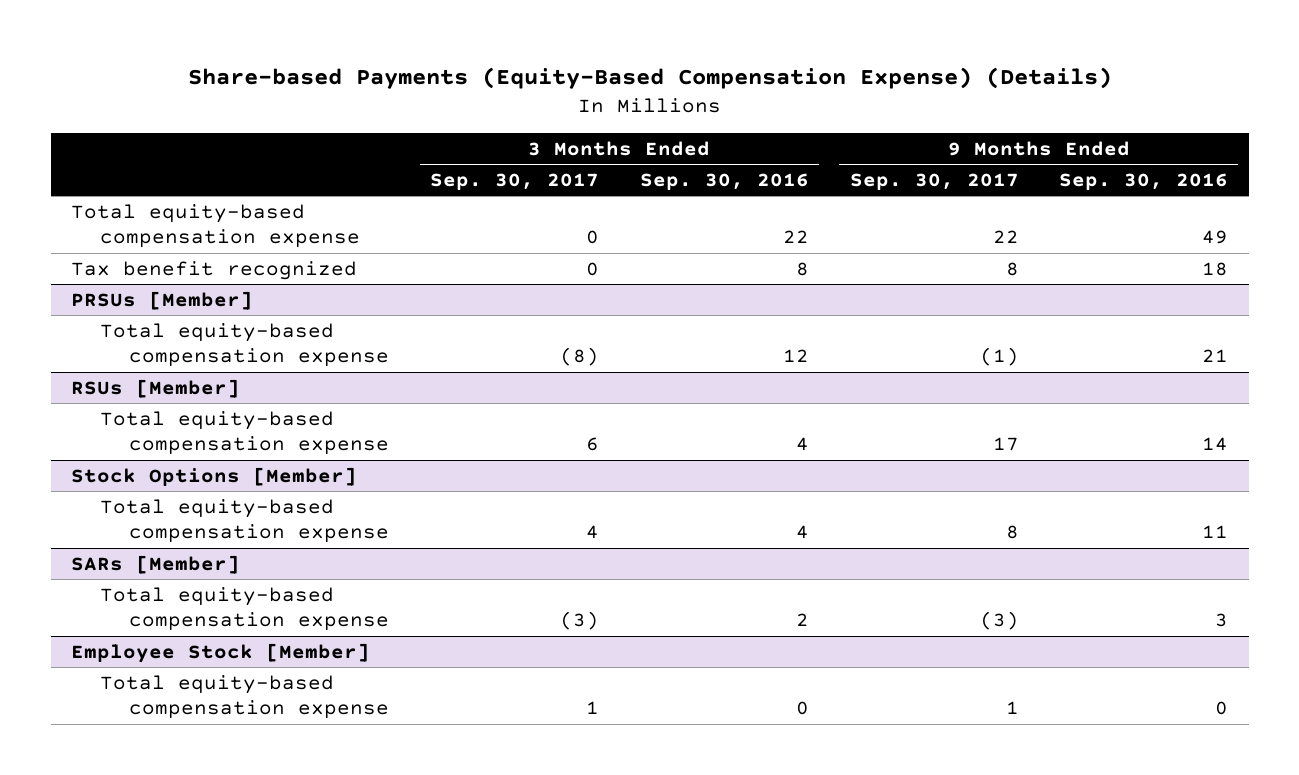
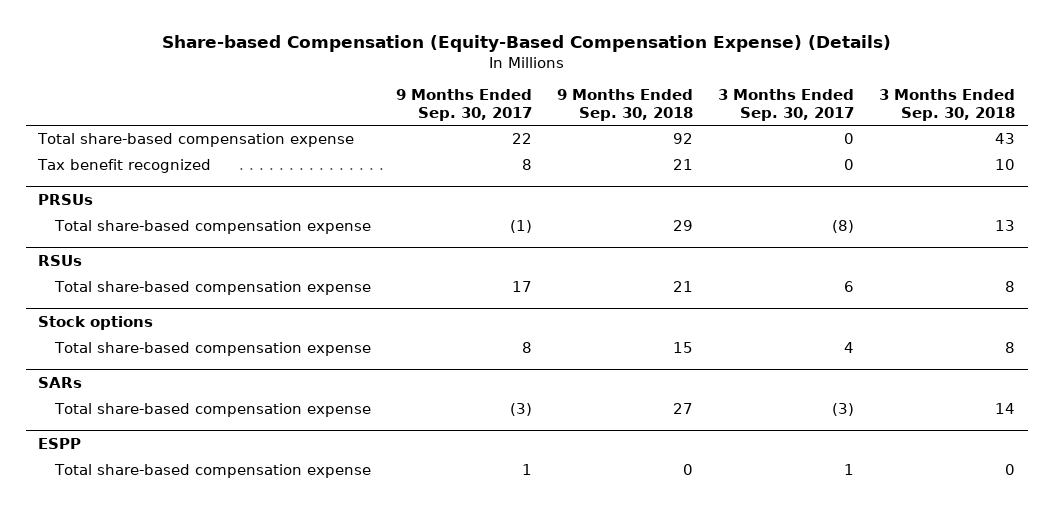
[187,66,1112,89] Share-based Payments (Equity-Based Compensation Expense) (Details) -> [161,35,891,53] Share-based Compensation (Equity-Based Compensation Expense) (Details)
[639,172,809,190] Sep. 30, 2016 -> none
[1059,172,1229,190] Sep. 30, 2016 -> none
none -> [557,89,694,121] 9 Months Ended Sep. 30, 2018
none -> [879,89,1016,121] 3 Months Ended Sep. 30, 2018
[71,203,361,249] Total equity-based compensation expense -> [37,133,355,148] Total share-based compensation expense
[71,290,254,310] PRSUs [Member] -> [38,193,94,205] PRSUs
[100,322,390,368] Total equity-based compensation expense -> [54,220,372,235] Total share-based compensation expense
[71,378,241,398] RSUs [Member] -> [38,254,83,266] RSUs
[100,410,390,456] Total equity-based compensation expense -> [54,281,372,296] Total share-based compensation expense
[71,466,358,486] Stock Options [Member] -> [38,315,154,330] Stock options
[100,498,390,544] Total equity-based compensation expense -> [54,342,372,357] Total share-based compensation expense
[71,554,241,574] SARs [Member] -> [38,376,83,388] SARs
[100,586,390,632] Total equity-based compensation expense -> [54,403,372,418] Total share-based compensation expense
[71,642,371,663] Employee Stock [Member] -> [38,437,82,449] ESPP
[100,674,390,720] Total equity-based compensation expense -> [54,464,372,479] Total share-based compensation expense

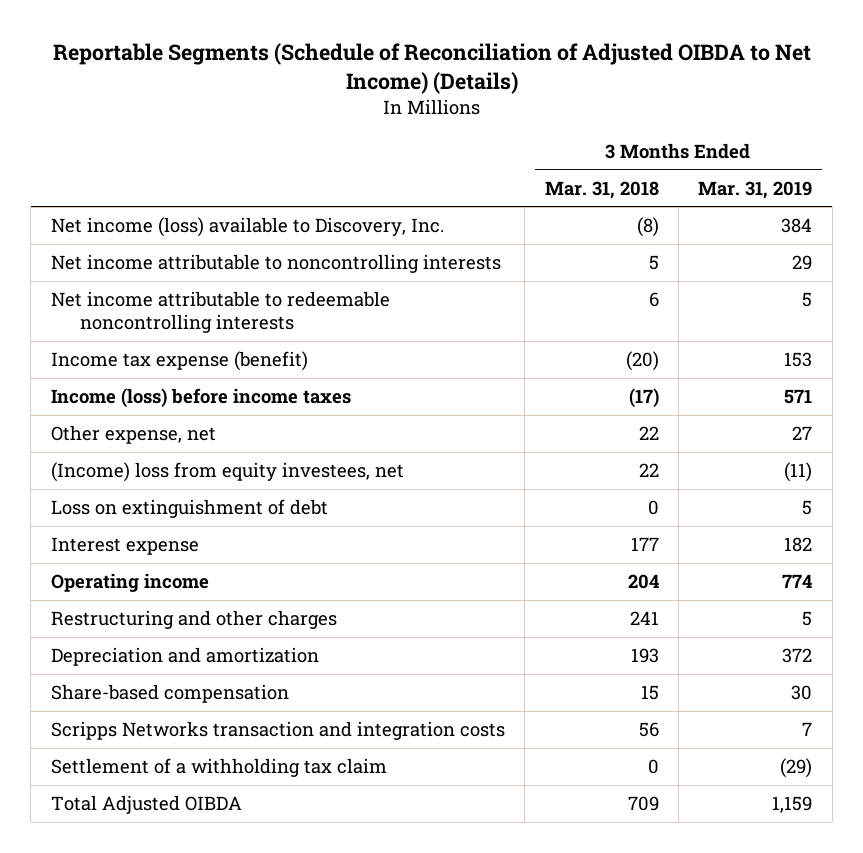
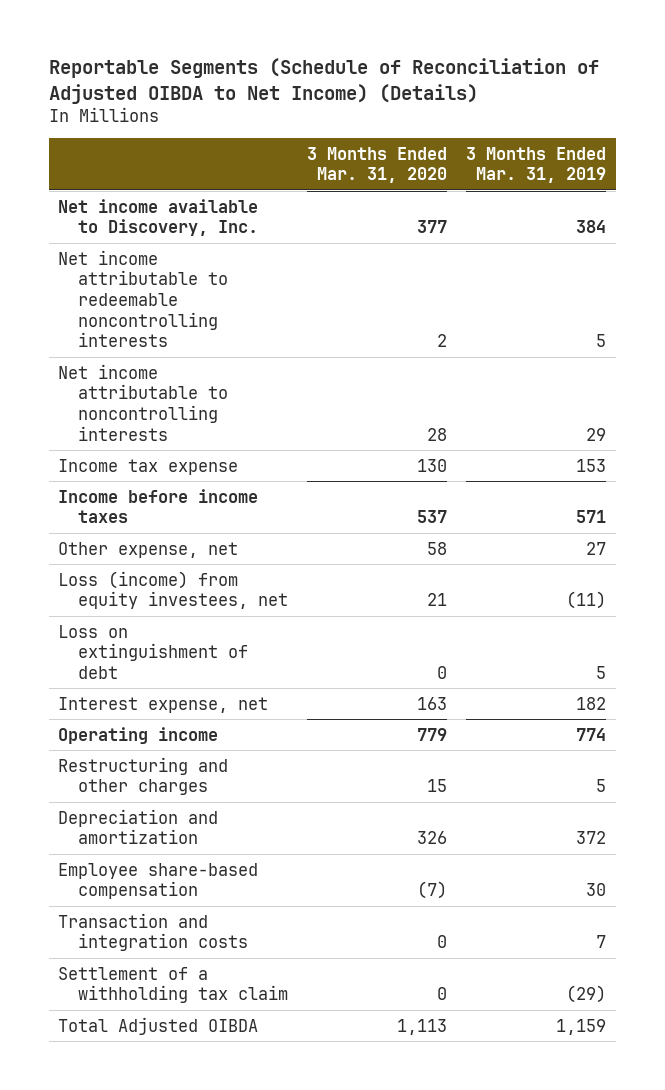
[544,180,659,199] Mar. 31, 2018 -> none
none -> [307,146,448,184] 3 Months Ended Mar. 31, 2020
[50,217,444,238] Net income (loss) available to Discovery, Inc. -> [58,198,259,237] Net income available to Discovery, Inc.
[50,254,501,274] Net income attributable to noncontrolling interests -> [58,363,228,441] Net income attributable to noncontrolling interests
[50,351,308,372] Income tax expense (benefit) -> [58,458,239,475] Income tax expense
[50,388,351,409] Income (loss) before income taxes -> [58,488,259,524] Income before income taxes
[50,462,404,483] (Income) loss from equity investees, net -> [58,570,288,610] Loss (income) from equity investees, net
[50,537,199,556] Interest expense -> [58,696,269,713] Interest expense, net
[50,684,289,704] Share-based compensation -> [58,862,259,900] Employee share-based compensation
[50,721,505,741] Scripps Networks transaction and integration costs -> [58,912,248,952] Transaction and integration costs

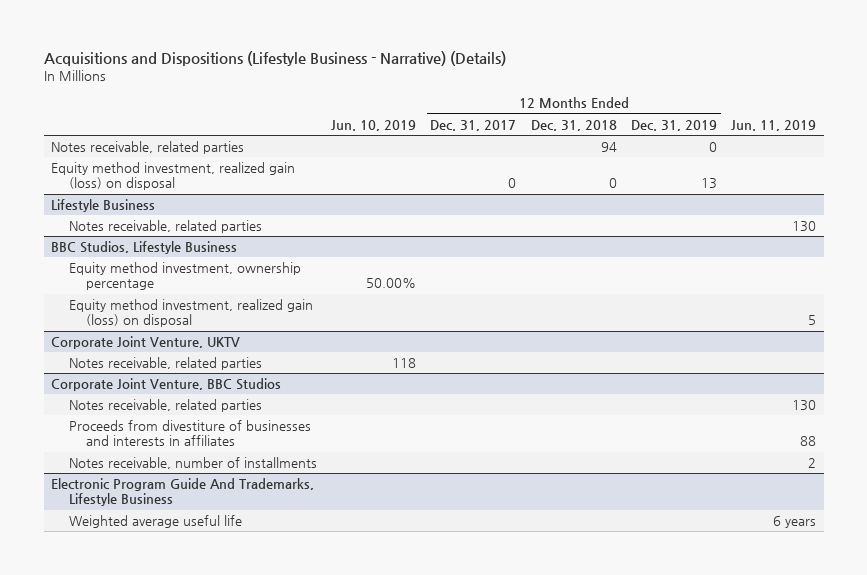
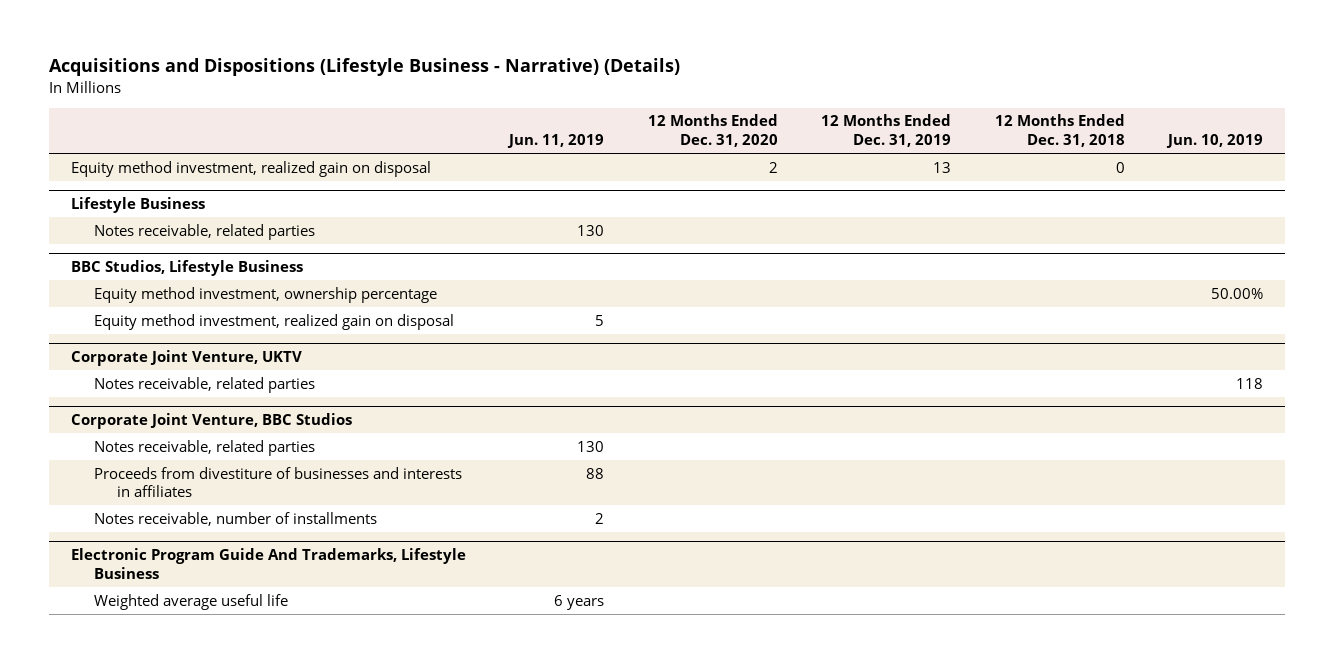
[430,119,517,131] Dec. 31, 2017 -> none
none -> [647,114,778,148] 12 Months Ended Dec. 31, 2020
[50,141,244,155] Notes receivable, related parties -> none
[50,162,295,191] Equity method investment, realized gain (loss) on disposal -> [70,160,431,177] Equity method investment, realized gain on disposal
[68,299,313,328] Equity method investment, realized gain (loss) on disposal -> [93,313,454,330] Equity method investment, realized gain on disposal

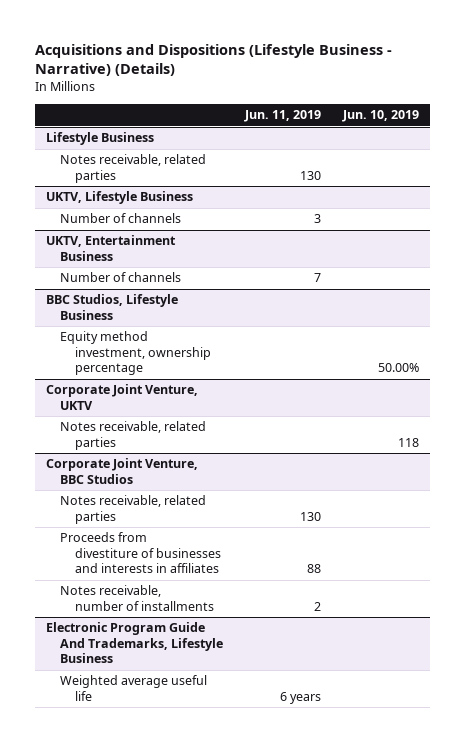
[647,114,778,148] 12 Months Ended Dec. 31, 2020 -> none
[821,114,952,148] 12 Months Ended Dec. 31, 2019 -> none
[994,114,1125,148] 12 Months Ended Dec. 31, 2018 -> none
[70,160,431,177] Equity method investment, realized gain on disposal -> none
none -> [45,191,193,205] UKTV, Lifestyle Business
none -> [60,213,182,224] Number of channels
none -> [45,235,176,261] UKTV, Entertainment Business
none -> [60,272,182,283] Number of channels
[93,313,454,330] Equity method investment, realized gain on disposal -> none

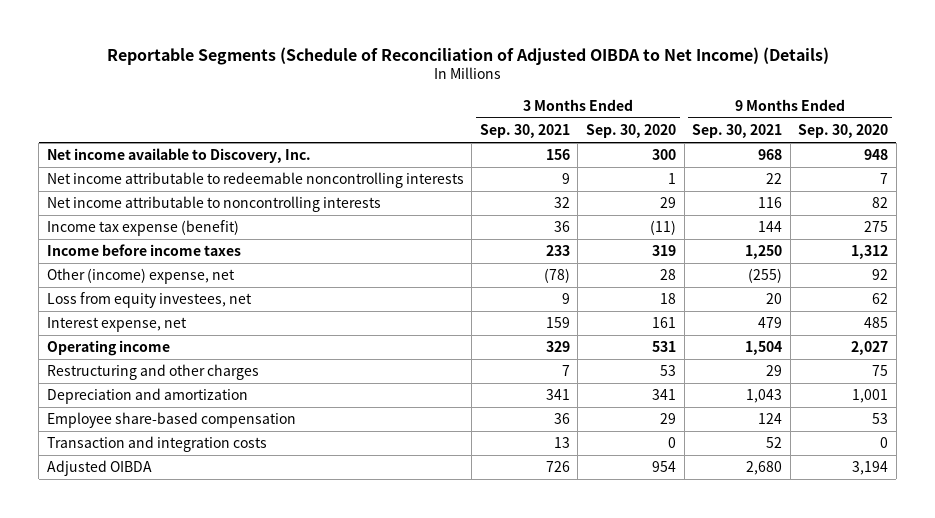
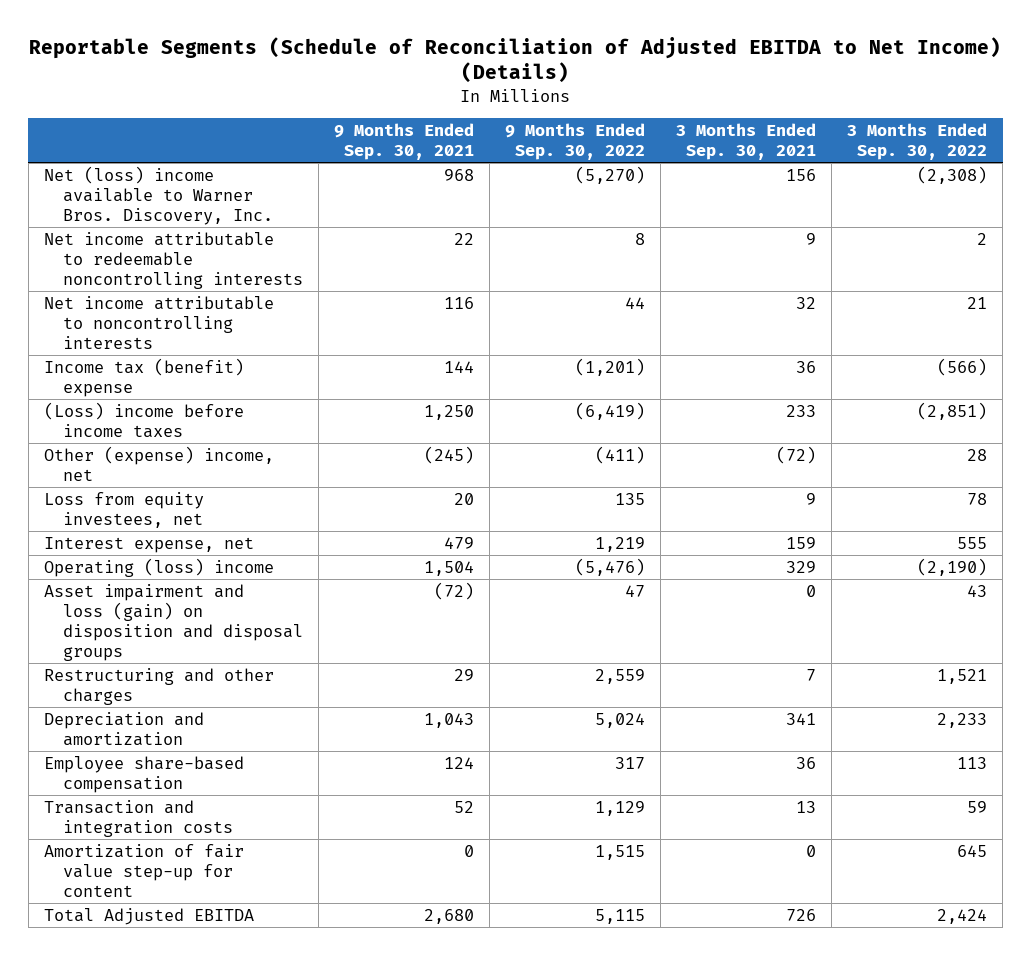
[106,46,829,65] Reportable Segments (Schedule of Reconciliation of Adjusted OIBDA to Net Income) (Details) -> [29,36,1002,84] Reportable Segments (Schedule of Reconciliation of Adjusted EBITDA to Net Income) (Details)
[586,124,677,139] Sep. 30, 2020 -> none
[798,124,889,139] Sep. 30, 2020 -> none
none -> [505,123,646,161] 9 Months Ended Sep. 30, 2022
none -> [847,123,988,161] 3 Months Ended Sep. 30, 2022
[46,148,311,164] Net income available to Discovery, Inc. -> [43,165,274,225] Net (loss) income available to Warner Bros. Discovery, Inc.
[46,220,239,237] Income tax expense (benefit) -> [43,357,244,397] Income tax (benefit) expense
[46,244,241,257] Income before income taxes -> [43,401,244,438] (Loss) income before income taxes
[46,268,235,285] Other (income) expense, net -> [43,445,274,481] Other (expense) income, net
[543,268,570,284] (78) -> [776,445,817,464] (72)
[748,268,783,284] (255) -> [424,445,475,464] (245)
[46,340,170,357] Operating income -> [43,557,274,577] Operating (loss) income
none -> [43,583,304,661] Asset impairment and loss (gain) on disposition and disposal groups
none -> [43,843,244,897] Amortization of fair value step-up for content
[46,460,152,477] Adjusted OIBDA -> [43,907,254,925] Total Adjusted EBITDA

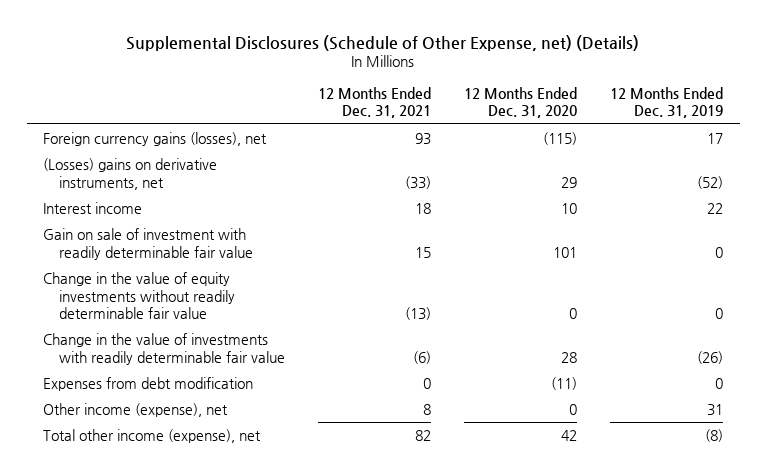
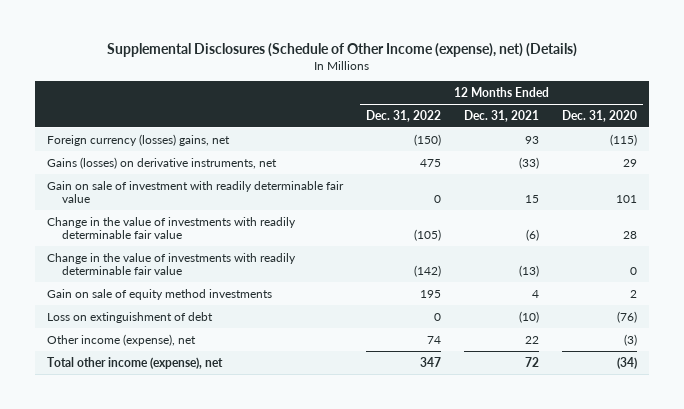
[126,34,640,51] Supplemental Disclosures (Schedule of Other Expense, net) (Details) -> [107,42,578,57] Supplemental Disclosures (Schedule of Other Income (expense), net) (Details)
[610,86,724,119] 12 Months Ended Dec. 31, 2019 -> none
none -> [366,109,442,122] Dec. 31, 2022
[43,201,143,214] Interest income -> none
[43,131,268,146] Foreign currency gains (losses), net -> [47,133,231,146] Foreign currency (losses) gains, net
[43,157,218,190] (Losses) gains on derivative instruments, net -> [47,156,278,169] Gains (losses) on derivative instruments, net
[43,271,235,320] Change in the value of equity investments without readily determinable fair value -> none
[43,376,254,391] Expenses from debt modification -> none
none -> [47,252,297,276] Change in the value of investments with readily determinable fair value
none -> [47,288,273,300] Gain on sale of equity method investments
none -> [47,311,214,323] Loss on extinguishment of debt
[422,403,431,415] 8 -> [525,335,540,344] 22
[569,403,578,415] 0 -> [624,333,638,346] (3)
[414,429,431,441] 82 -> [525,356,540,367] 72
[561,429,578,441] 42 -> [617,356,638,369] (34)

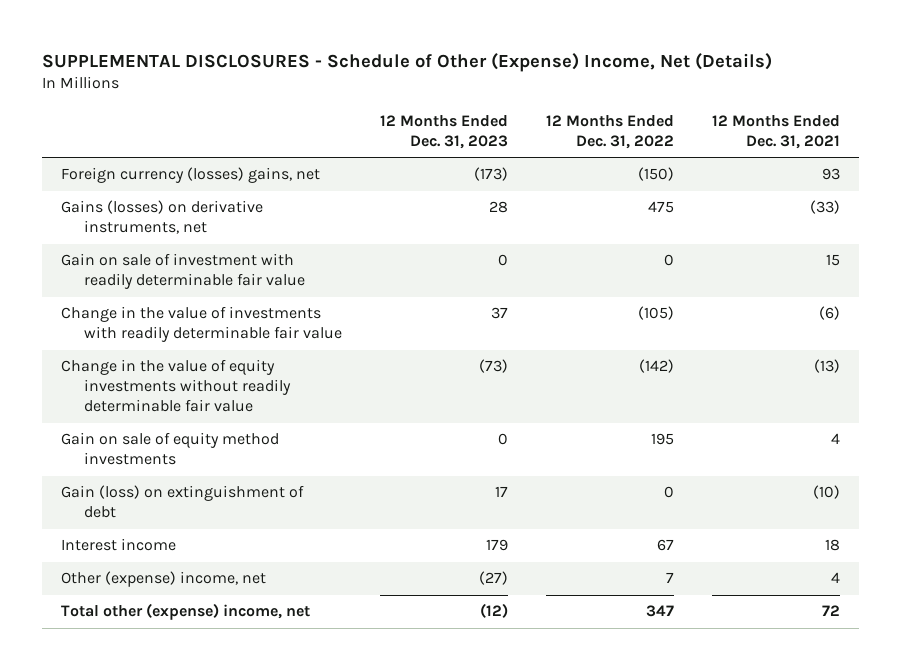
[107,42,578,57] Supplemental Disclosures (Schedule of Other Income (expense), net) (Details) -> [41,52,772,72] SUPPLEMENTAL DISCLOSURES - Schedule of Other (Expense) Income, Net (Details)
[562,109,638,122] Dec. 31, 2020 -> none
none -> [379,114,508,149] 12 Months Ended Dec. 31, 2023
[47,252,297,276] Change in the value of investments with readily determinable fair value -> [60,359,292,413] Change in the value of equity investments without readily determinable fair value
[47,311,214,323] Loss on extinguishment of debt -> [60,485,304,519] Gain (loss) on extinguishment of debt
none -> [60,538,176,552] Interest income
[47,333,197,346] Other income (expense), net -> [60,571,266,588] Other (expense) income, net
[427,335,442,344] 74 -> [665,572,674,584] 7
[525,335,540,344] 22 -> [830,572,840,584] 4
[47,356,224,369] Total other income (expense), net -> [60,603,310,621] Total other (expense) income, net

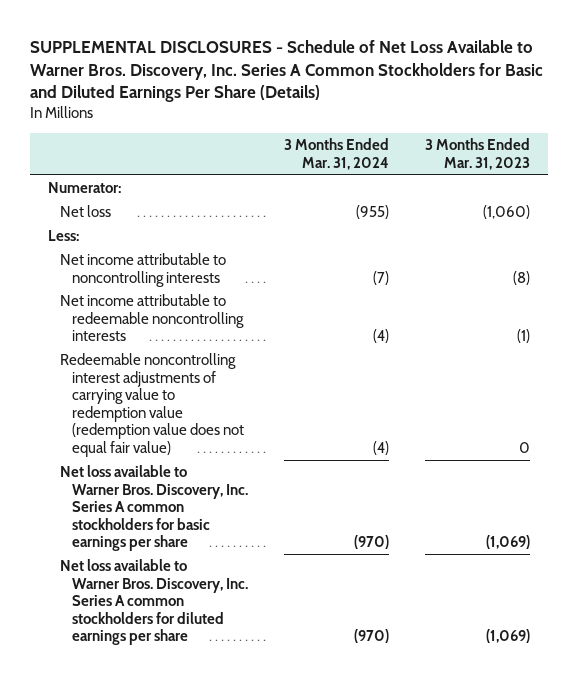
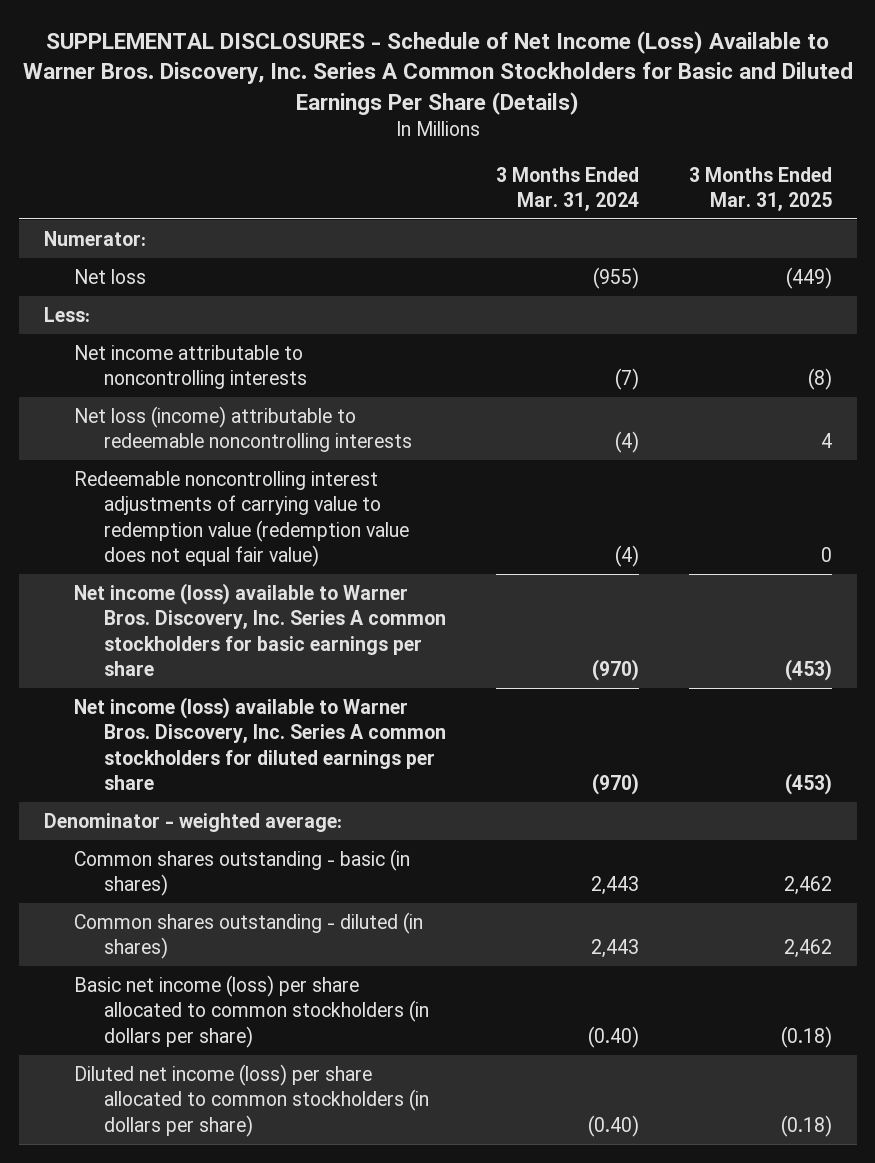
[29,39,543,103] SUPPLEMENTAL DISCLOSURES - Schedule of Net Loss Available to Warner Bros. Discovery, Inc. Series A Common Stockholders for Basic and Diluted Earnings Per Share (Details) -> [22,30,853,115] SUPPLEMENTAL DISCLOSURES - Schedule of Net Income (Loss) Available to Warner Bros. Discovery, Inc. Series A Common Stockholders for Basic and Diluted Earnings Per Share (Details)
[425,138,531,170] 3 Months Ended Mar. 31, 2023 -> none
none -> [688,166,832,211] 3 Months Ended Mar. 31, 2025
[59,294,245,342] Net income attributable to redeemable noncontrolling interests -> [73,405,413,453] Net loss (income) attributable to redeemable noncontrolling interests
[59,465,249,552] Net loss available to Warner Bros. Discovery, Inc. Series A common stockholders for basic earnings per share -> [73,582,447,677] Net income (loss) available to Warner Bros. Discovery, Inc. Series A common stockholders for basic earnings per share
[59,559,249,646] Net loss available to Warner Bros. Discovery, Inc. Series A common stockholders for diluted earnings per share -> [73,696,447,791] Net income (loss) available to Warner Bros. Discovery, Inc. Series A common stockholders for diluted earnings per share
none -> [43,812,342,832] Denominator - weighted average:
none -> [73,848,410,897] Common shares outstanding - basic (in shares)
none -> [73,911,423,960] Common shares outstanding - diluted (in shares)
none -> [73,974,430,1048] Basic net income (loss) per share allocated to common stockholders (in dollars per share)
none -> [73,1063,430,1137] Diluted net income (loss) per share allocated to common stockholders (in dollars per share)

